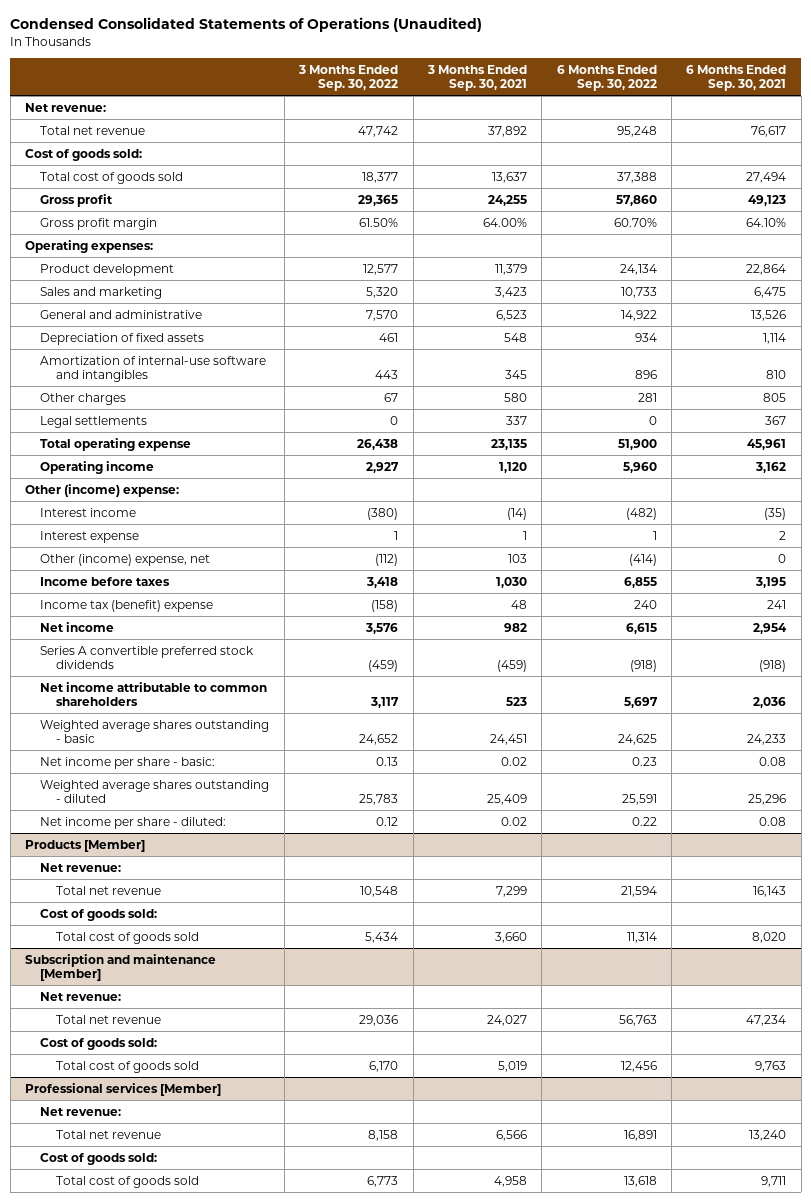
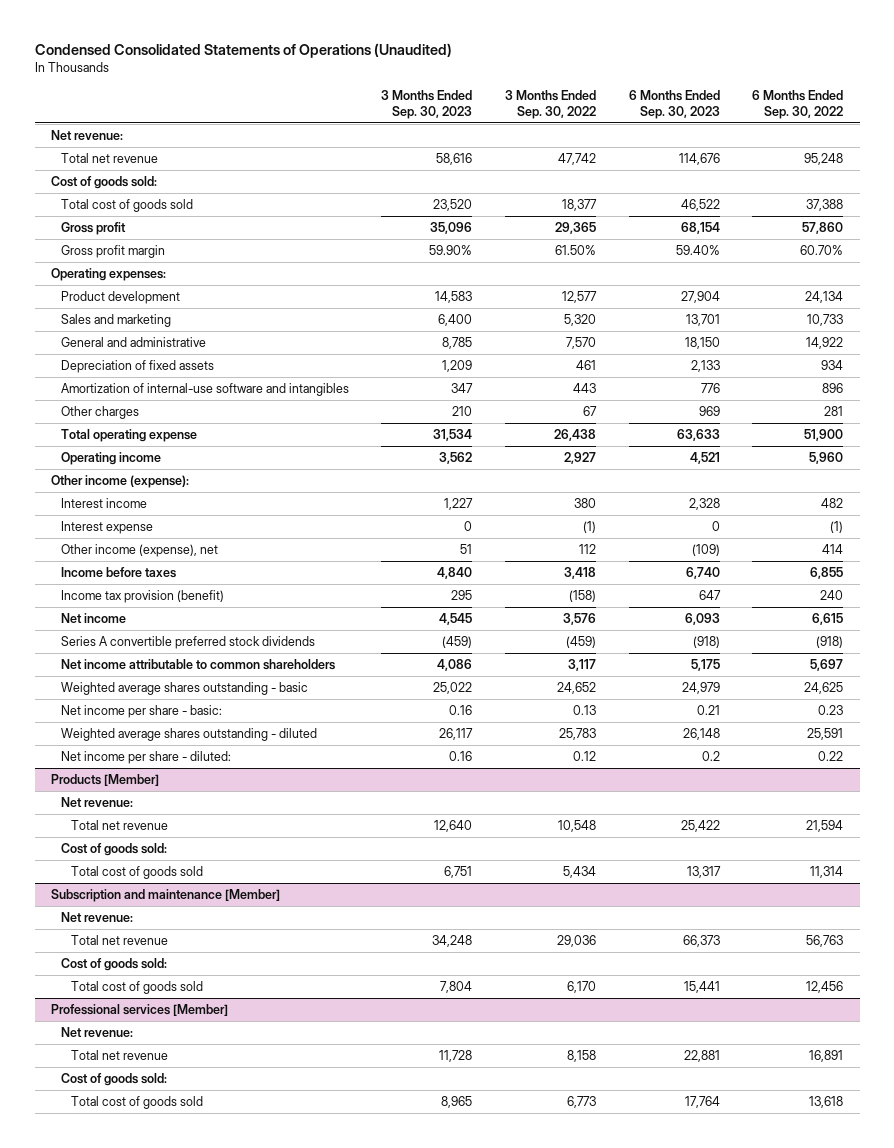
[426,64,527,92] 3 Months Ended Sep. 30, 2021 -> none
[686,64,787,92] 6 Months Ended Sep. 30, 2021 -> none
none -> [381,90,473,120] 3 Months Ended Sep. 30, 2023
none -> [628,90,720,120] 6 Months Ended Sep. 30, 2023
[40,415,148,428] Legal settlements -> none
[25,483,180,497] Other (income) expense: -> [51,475,190,489] Other income (expense):
[367,507,399,520] (380) -> [574,498,597,509] 380
[625,507,657,520] (482) -> [821,498,844,509] 482
[394,530,399,540] 1 -> [583,521,597,534] (1)
[652,530,657,540] 1 -> [830,521,844,534] (1)
[40,553,211,566] Other (income) expense, net -> [60,544,218,558] Other income (expense), net
[375,553,399,566] (112) -> [579,544,597,555] 112
[628,553,657,566] (414) -> [822,544,844,555] 414
[40,599,214,612] Income tax (benefit) expense -> [60,590,224,604] Income tax provision (benefit)

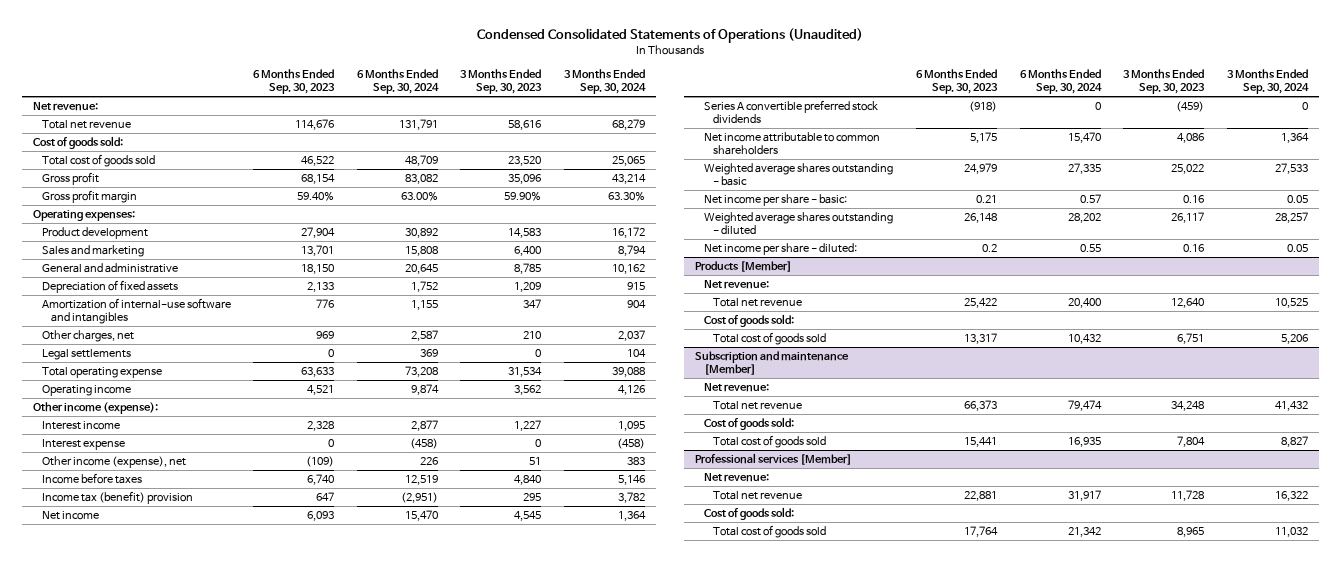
[505,90,597,120] 3 Months Ended Sep. 30, 2022 -> none
[752,90,844,120] 6 Months Ended Sep. 30, 2022 -> none
none -> [356,69,439,95] 6 Months Ended Sep. 30, 2024
none -> [563,69,646,95] 3 Months Ended Sep. 30, 2024
[60,406,139,420] Other charges -> [41,330,134,343] Other charges, net
none -> [41,349,131,361] Legal settlements
[60,590,224,604] Income tax provision (benefit) -> [41,491,193,505] Income tax (benefit) provision

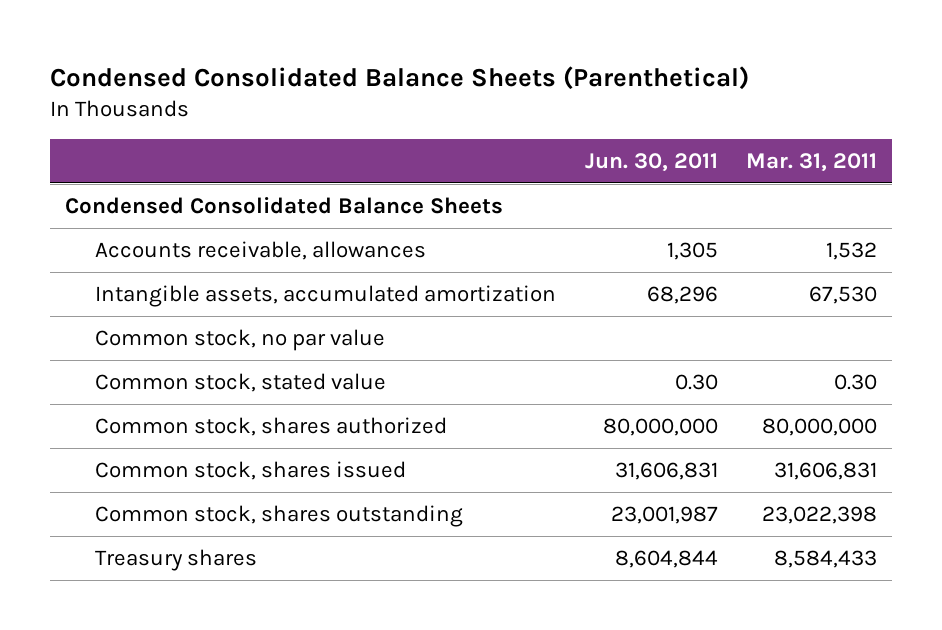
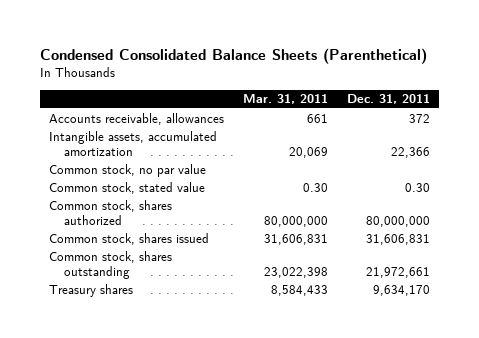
[584,153,718,173] Jun. 30, 2011 -> none
none -> [346,94,430,105] Dec. 31, 2011
[64,197,503,215] Condensed Consolidated Balance Sheets -> none
[826,242,878,261] 1,532 -> [306,113,328,123] 661
[809,286,878,305] 67,530 -> [288,146,328,158] 20,069

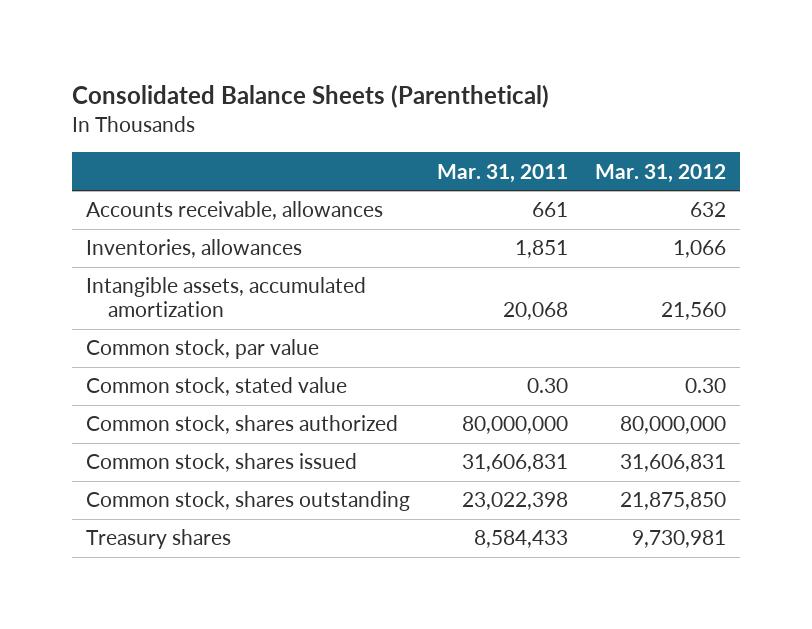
[39,47,427,64] Condensed Consolidated Balance Sheets (Parenthetical) -> [71,84,549,108] Consolidated Balance Sheets (Parenthetical)
[346,94,430,105] Dec. 31, 2011 -> none
none -> [595,163,727,183] Mar. 31, 2012
none -> [85,239,302,259] Inventories, allowances
[288,146,328,158] 20,069 -> [502,302,568,321] 20,068
[49,163,207,177] Common stock, no par value -> [85,339,319,360] Common stock, par value

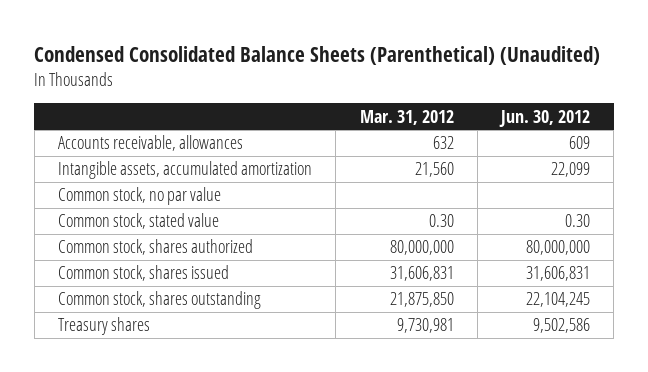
[71,84,549,108] Consolidated Balance Sheets (Parenthetical) -> [34,45,601,65] Condensed Consolidated Balance Sheets (Parenthetical) (Unaudited)
[436,163,568,183] Mar. 31, 2011 -> none
none -> [499,109,591,127] Jun. 30, 2012
[85,239,302,259] Inventories, allowances -> none
[85,339,319,360] Common stock, par value -> [58,187,222,206] Common stock, no par value

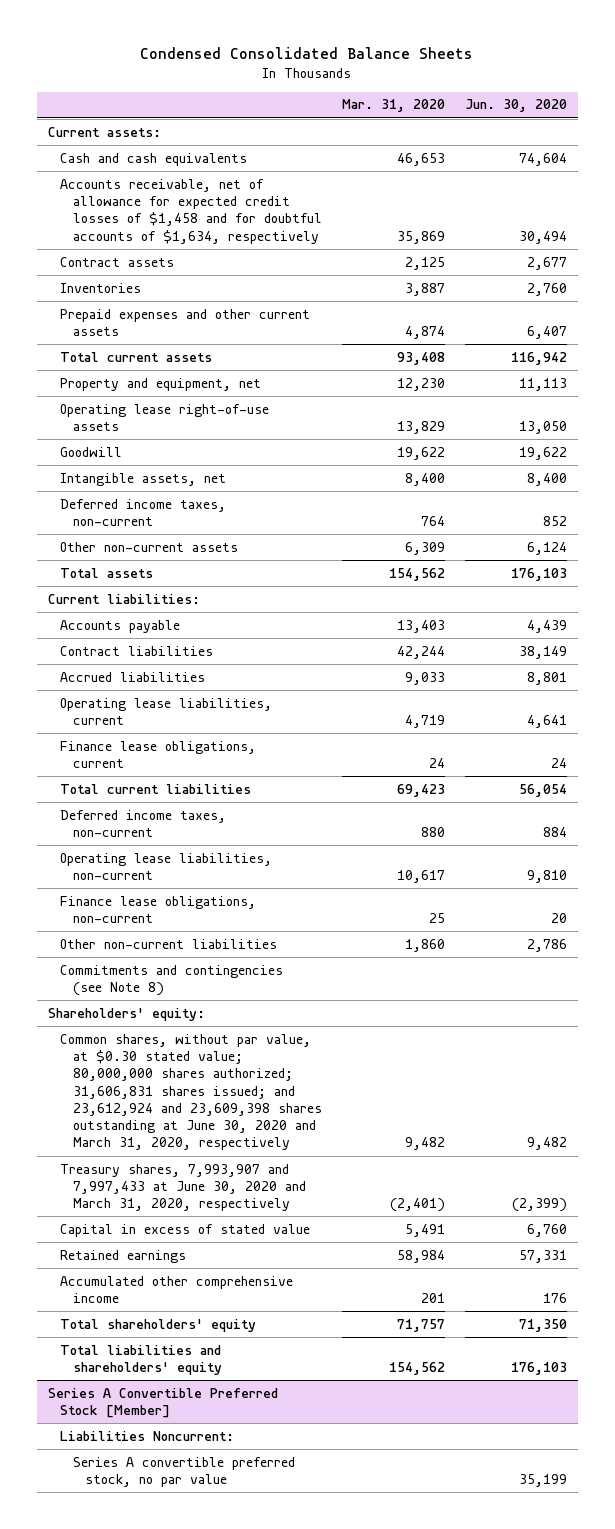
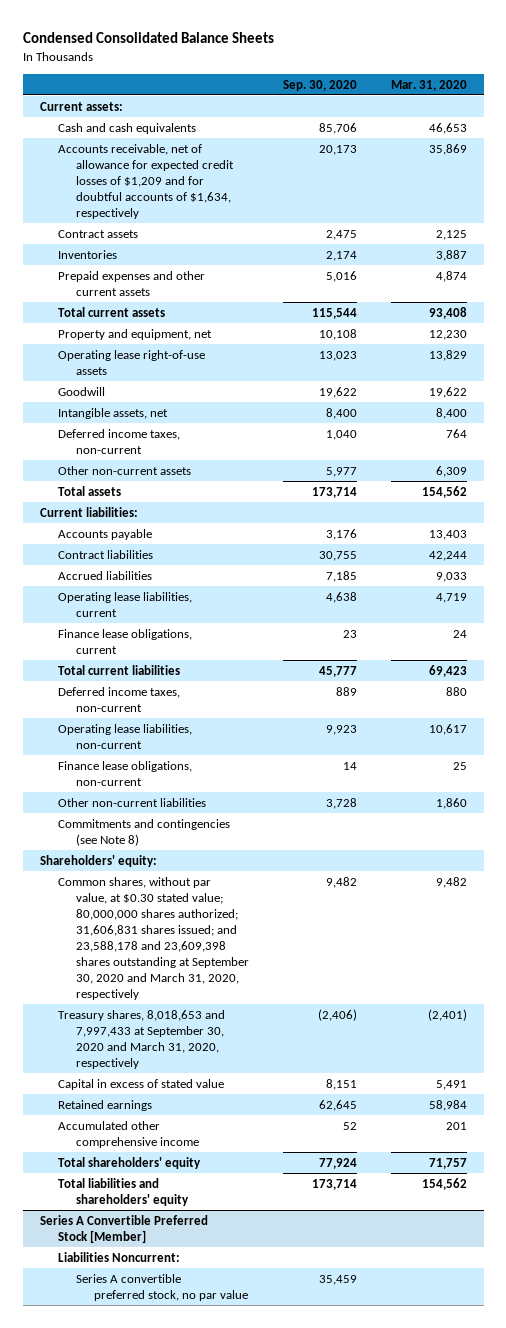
[465,99,568,113] Jun. 30, 2020 -> none
none -> [282,79,357,91] Sep. 30, 2020
[60,178,322,244] Accounts receivable, net of allowance for expected credit losses of $1,458 and for doubtful accounts of $1,634, respectively -> [57,143,235,219] Accounts receivable, net of allowance for expected credit losses of $1,209 and for doubtful accounts of $1,634, respectively
[60,1033,322,1151] Common shares, without par value, at $0.30 stated value; 80,000,000 shares authorized; 31,606,831 shares issued; and 23,612,924 and 23,609,398 shares outstanding at June 30, 2020 and March 31, 2020, respectively -> [57,876,250,1001] Common shares, without par value, at $0.30 stated value; 80,000,000 shares authorized; 31,606,831 shares issued; and 23,588,178 and 23,609,398 shares outstanding at September 30, 2020 and March 31, 2020, respectively
[60,1163,306,1212] Treasury shares, 7,993,907 and 7,997,433 at June 30, 2020 and March 31, 2020, respectively -> [57,1009,225,1069] Treasury shares, 8,018,653 and 7,997,433 at September 30, 2020 and March 31, 2020, respectively

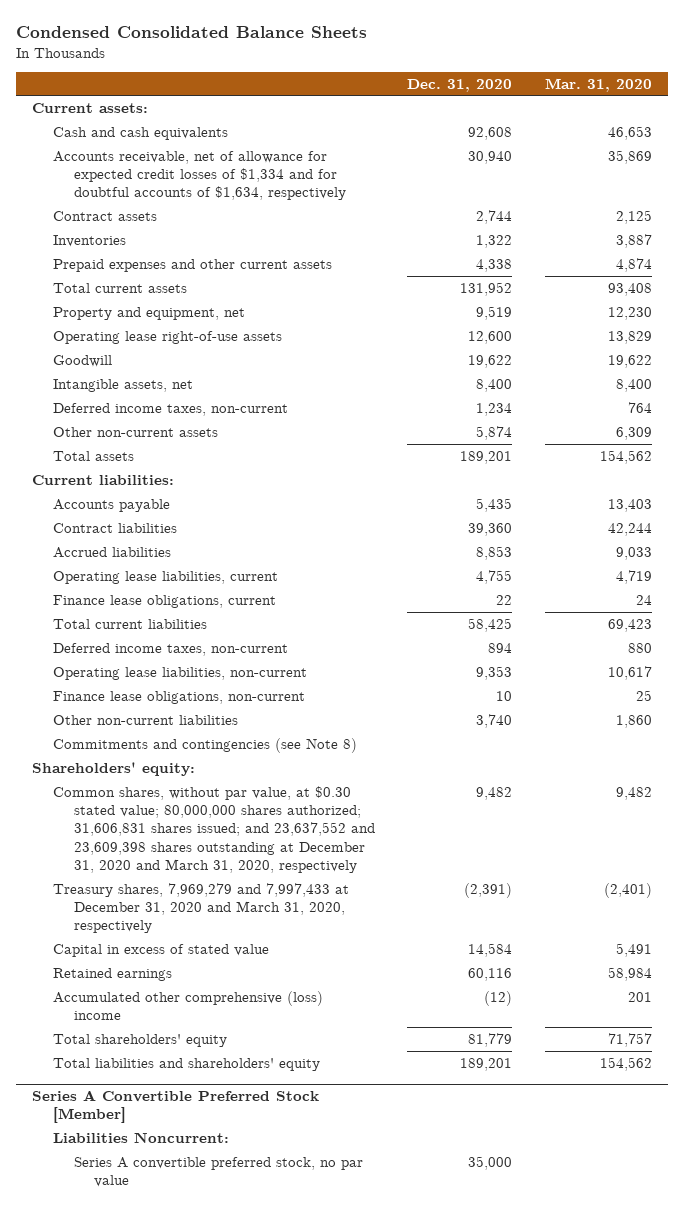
[282,79,357,91] Sep. 30, 2020 -> none
none -> [407,78,513,92] Dec. 31, 2020
[57,143,235,219] Accounts receivable, net of allowance for expected credit losses of $1,209 and for doubtful accounts of $1,634, respectively -> [53,150,346,201] Accounts receivable, net of allowance for expected credit losses of $1,334 and for doubtful accounts of $1,634, respectively
[57,876,250,1001] Common shares, without par value, at $0.30 stated value; 80,000,000 shares authorized; 31,606,831 shares issued; and 23,588,178 and 23,609,398 shares outstanding at September 30, 2020 and March 31, 2020, respectively -> [53,785,375,874] Common shares, without par value, at $0.30 stated value; 80,000,000 shares authorized; 31,606,831 shares issued; and 23,637,552 and 23,609,398 shares outstanding at December 31, 2020 and March 31, 2020, respectively
[57,1009,225,1069] Treasury shares, 8,018,653 and 7,997,433 at September 30, 2020 and March 31, 2020, respectively -> [53,882,350,934] Treasury shares, 7,969,279 and 7,997,433 at December 31, 2020 and March 31, 2020, respectively
[57,1120,200,1148] Accumulated other comprehensive income -> [53,990,324,1021] Accumulated other comprehensive (loss) income

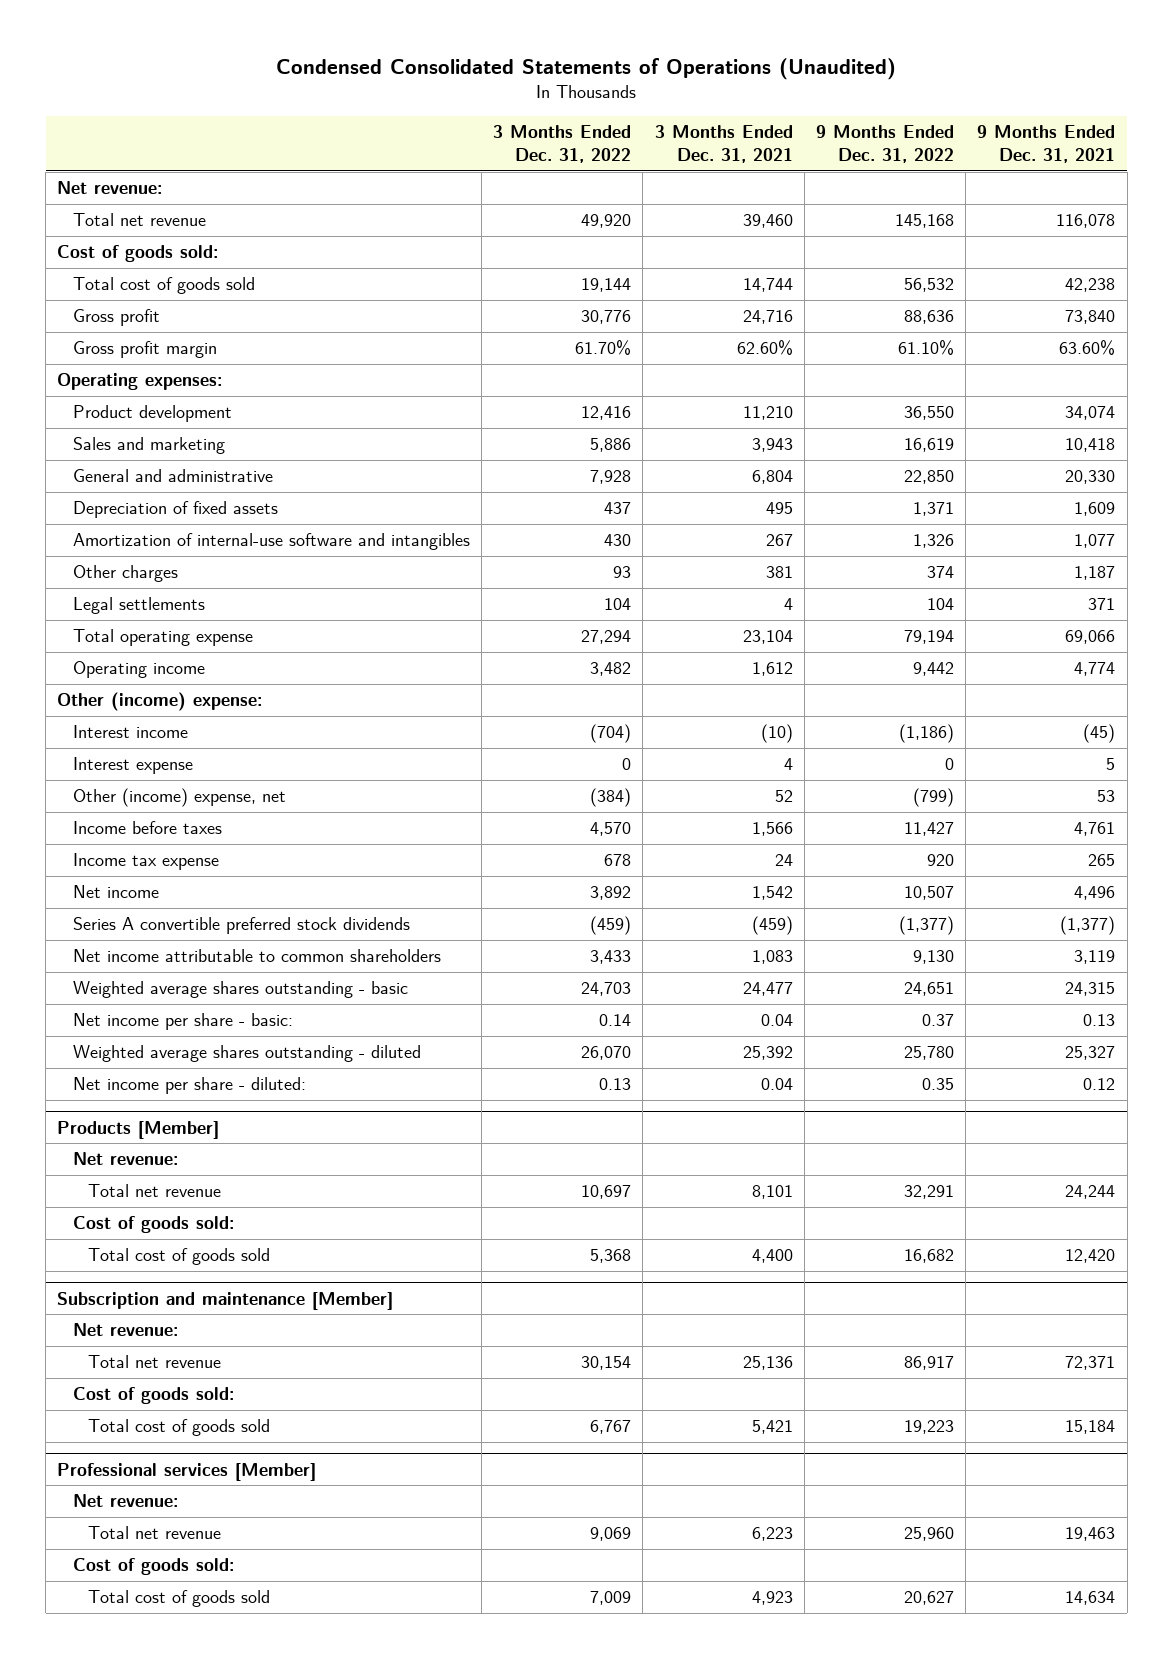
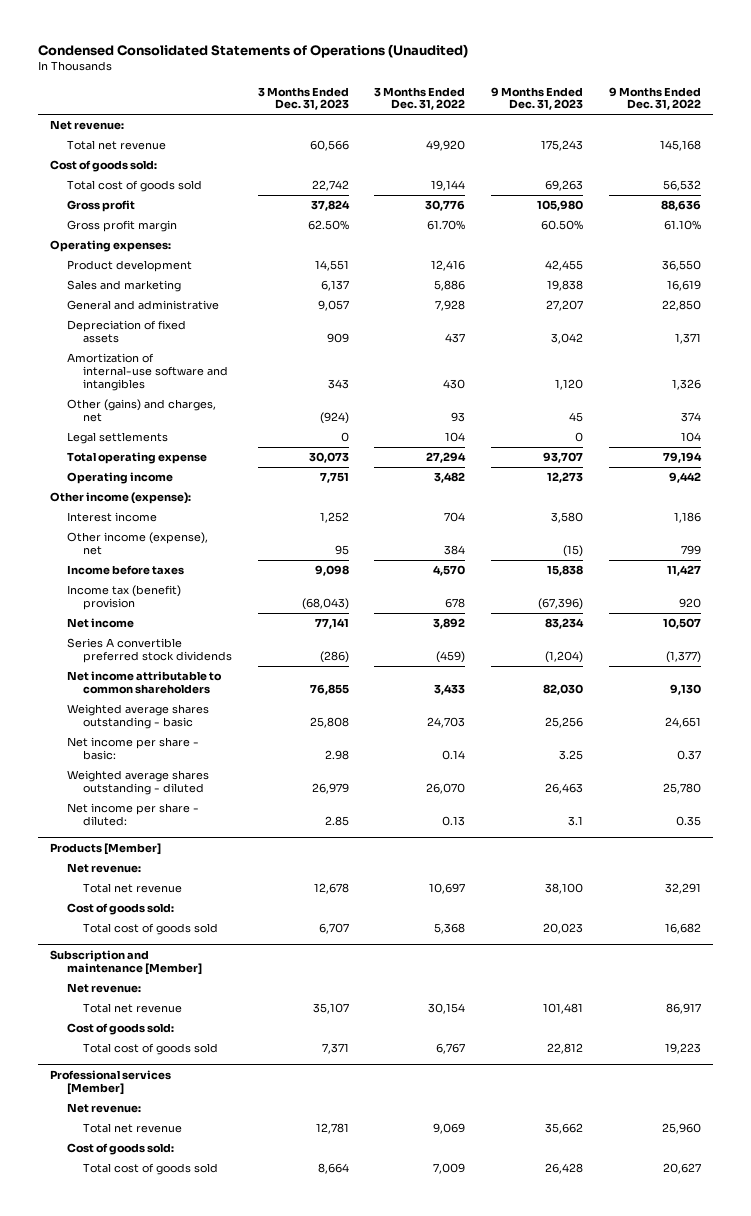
[654,125,793,164] 3 Months Ended Dec. 31, 2021 -> none
[977,125,1116,164] 9 Months Ended Dec. 31, 2021 -> none
none -> [257,86,349,111] 3 Months Ended Dec. 31, 2023
none -> [490,86,583,111] 9 Months Ended Dec. 31, 2023
[72,565,178,583] Other charges -> [66,399,216,423] Other (gains) and charges, net
[72,757,193,775] Interest expense -> none
[57,692,263,712] Other (income) expense: -> [50,492,192,505] Other income (expense):
[590,724,632,744] (704) -> [444,512,466,523] 704
[898,724,954,744] (1,186) -> [673,512,701,524] 1,186
[72,788,286,808] Other (income) expense, net -> [66,532,208,556] Other income (expense), net
[590,788,632,808] (384) -> [444,545,466,556] 384
[912,788,954,808] (799) -> [680,545,701,556] 799
[72,853,219,871] Income tax expense -> [66,585,181,611] Income tax (benefit) provision

